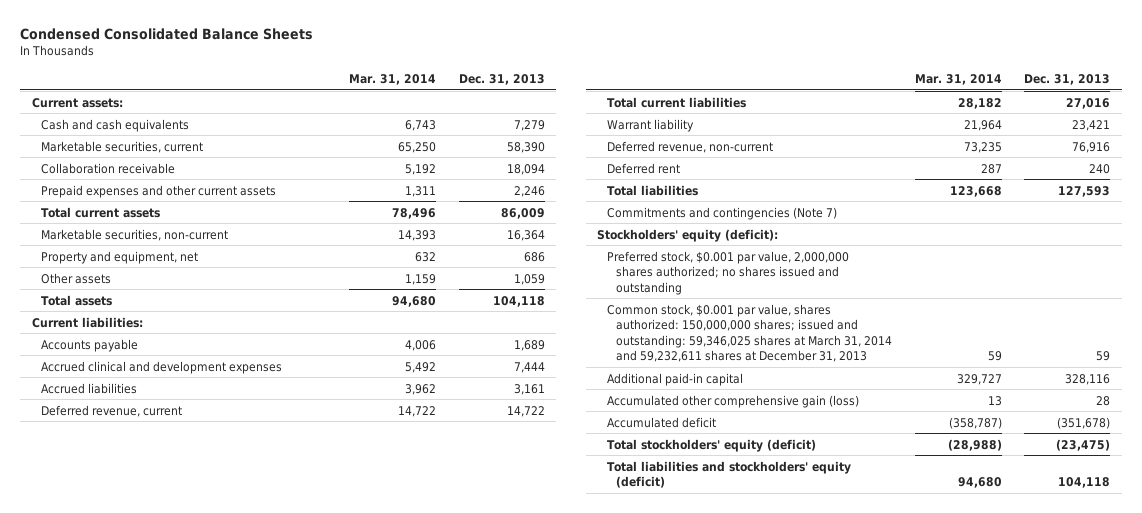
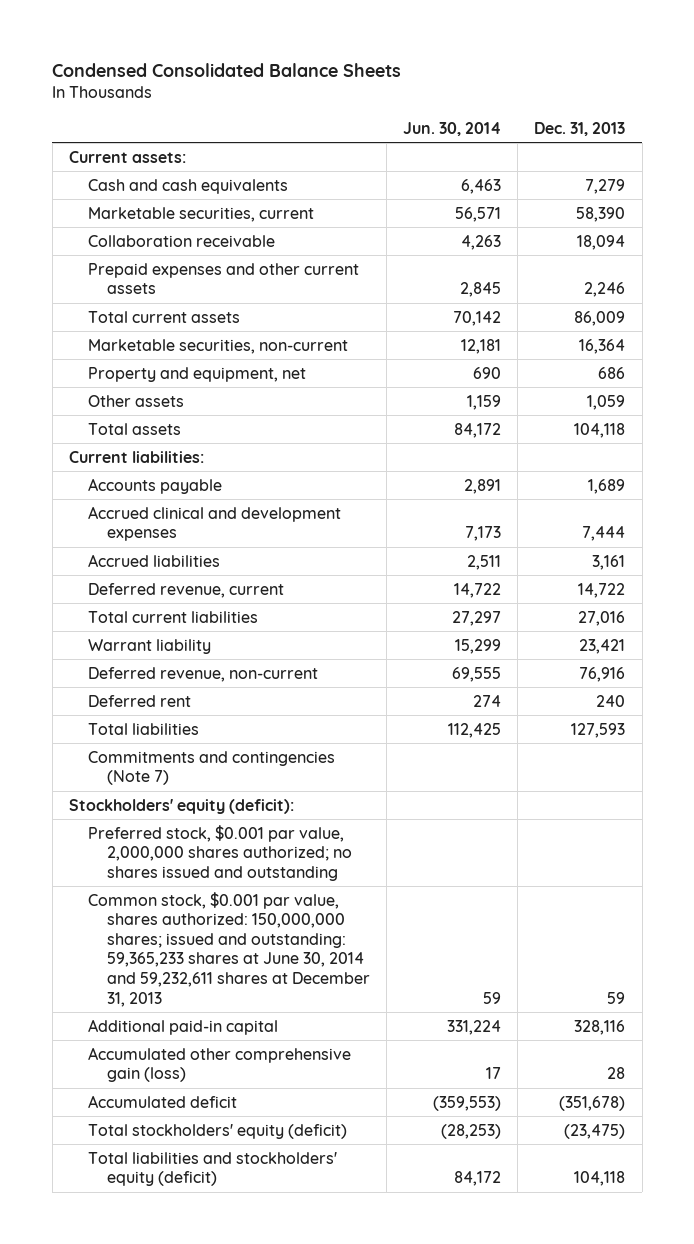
[349,73,437,85] Mar. 31, 2014 -> none
none -> [403,121,502,136] Jun. 30, 2014
[606,303,893,363] Common stock, $0.001 par value, shares authorized: 150,000,000 shares; issued and outstanding: 59,346,025 shares at March 31, 2014 and 59,232,611 shares at December 31, 2013 -> [87,891,370,1007] Common stock, $0.001 par value, shares authorized: 150,000,000 shares; issued and outstanding: 59,365,233 shares at June 30, 2014 and 59,232,611 shares at December 31, 2013

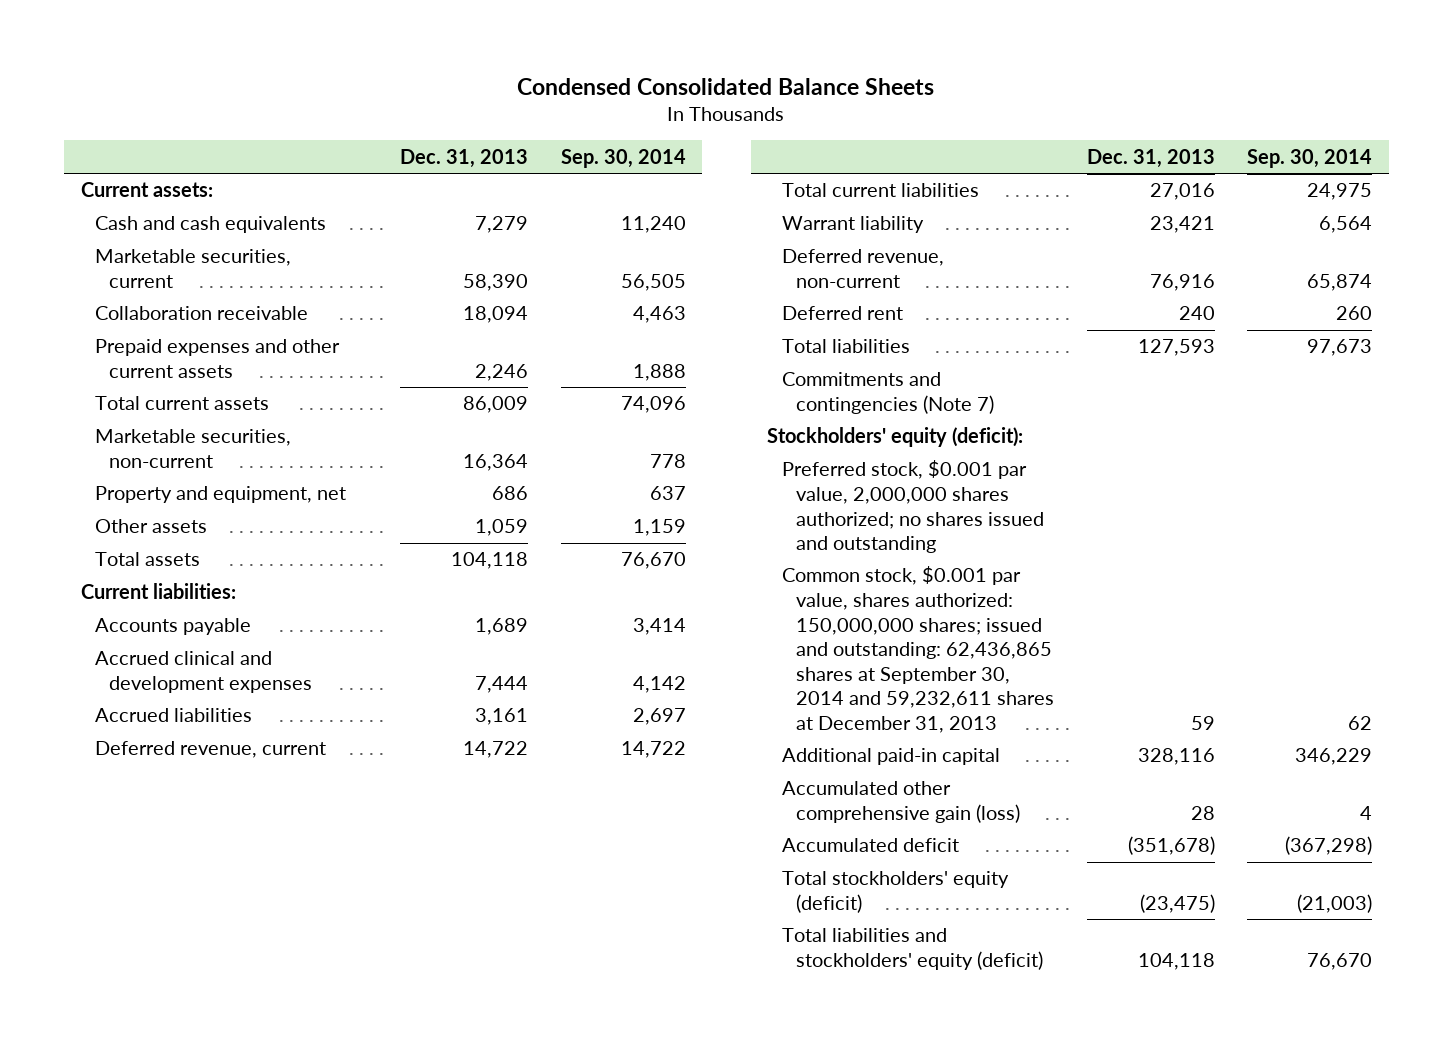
[403,121,502,136] Jun. 30, 2014 -> none
none -> [560,148,686,168] Sep. 30, 2014
[87,891,370,1007] Common stock, $0.001 par value, shares authorized: 150,000,000 shares; issued and outstanding: 59,365,233 shares at June 30, 2014 and 59,232,611 shares at December 31, 2013 -> [781,566,1054,734] Common stock, $0.001 par value, shares authorized: 150,000,000 shares; issued and outstanding: 62,436,865 shares at September 30, 2014 and 59,232,611 shares at December 31, 2013

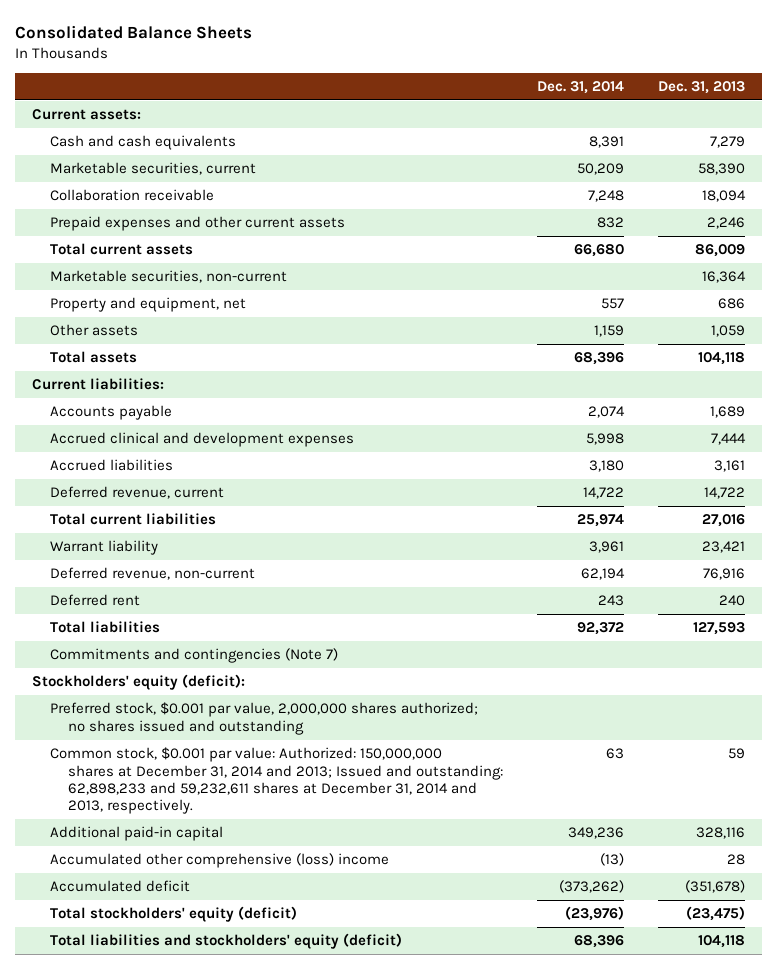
[517,77,935,95] Condensed Consolidated Balance Sheets -> [14,24,252,39] Consolidated Balance Sheets
[560,148,686,168] Sep. 30, 2014 -> none
none -> [536,80,624,94] Dec. 31, 2014
[781,566,1054,734] Common stock, $0.001 par value, shares authorized: 150,000,000 shares; issued and outstanding: 62,436,865 shares at September 30, 2014 and 59,232,611 shares at December 31, 2013 -> [49,747,503,815] Common stock, $0.001 par value: Authorized: 150,000,000 shares at December 31, 2014 and 2013; Issued and outstanding: 62,898,233 and 59,232,611 shares at December 31, 2014 and 2013, respectively.
[781,781,1020,823] Accumulated other comprehensive gain (loss) -> [49,853,389,869] Accumulated other comprehensive (loss) income

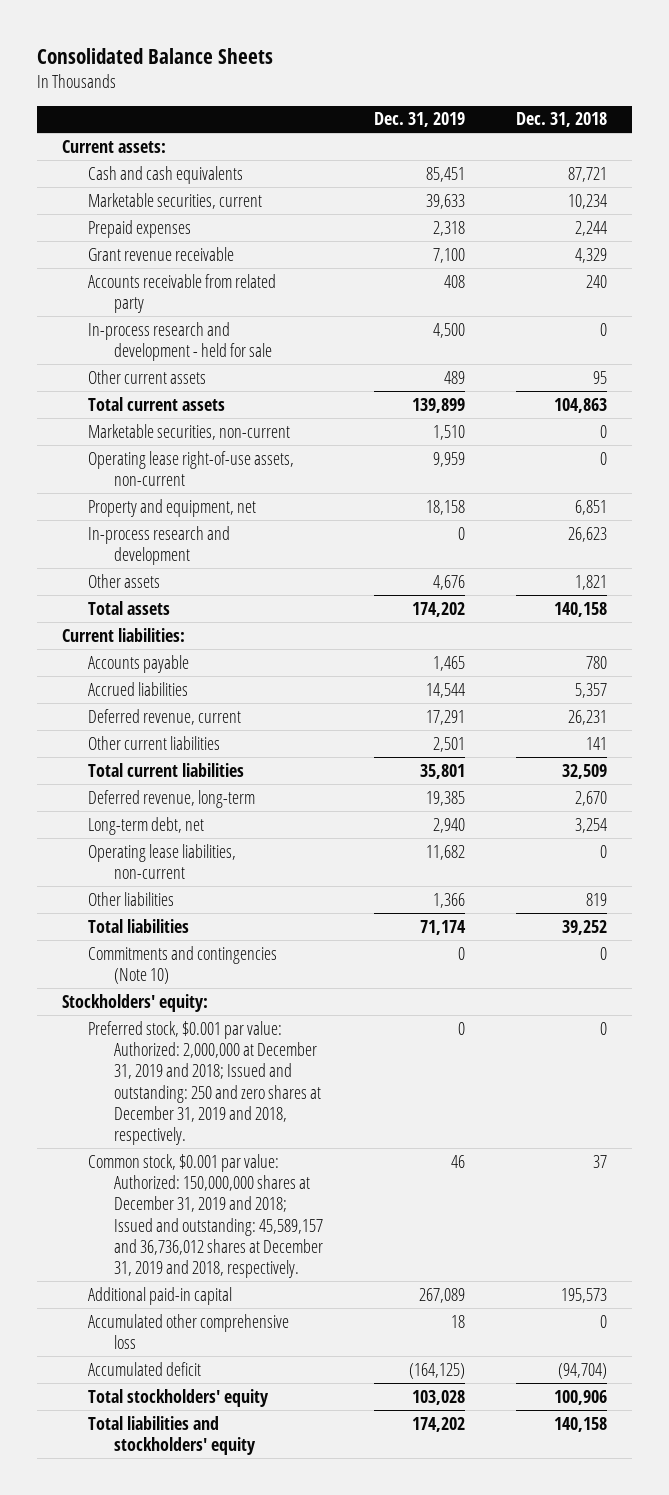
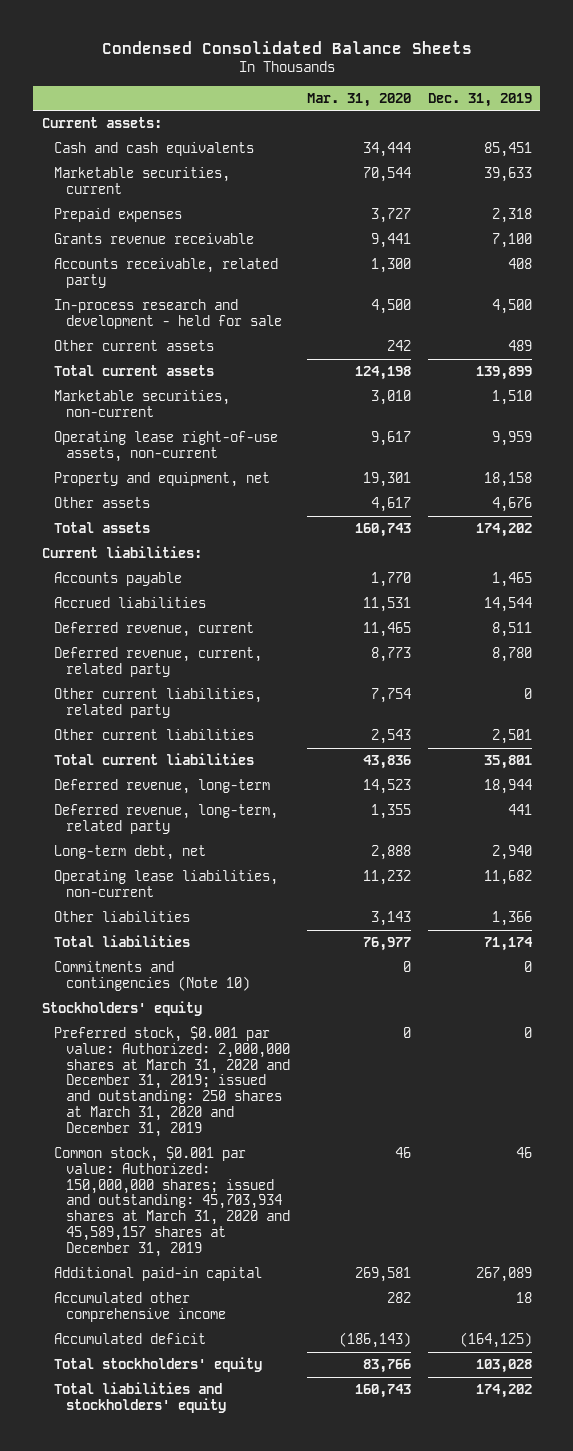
[36,48,273,65] Consolidated Balance Sheets -> [101,41,472,55] Condensed Consolidated Balance Sheets
[515,112,607,128] Dec. 31, 2018 -> none
none -> [307,92,412,107] Mar. 31, 2020
[88,246,235,261] Grant revenue receivable -> [54,233,255,245] Grants revenue receivable
[88,273,277,313] Accounts receivable from related party -> [54,258,279,288] Accounts receivable, related party
[88,525,231,565] In-process research and development -> none
[425,709,465,725] 17,291 -> [491,622,532,638] 8,511
none -> [54,647,263,677] Deferred revenue, current, related party
none -> [54,688,263,718] Other current liabilities, related party
[425,790,465,806] 19,385 -> [483,779,532,795] 18,944
none -> [54,804,279,834] Deferred revenue, long-term, related party
[62,993,209,1012] Stockholders' equity: -> [41,1001,202,1017] Stockholders' equity
[88,1020,322,1146] Preferred stock, $0.001 par value: Authorized: 2,000,000 at December 31, 2019 and 2018; Issued and outstanding: 250 and zero shares at December 31, 2019 and 2018, respectively. -> [54,1026,291,1137] Preferred stock, $0.001 par value: Authorized: 2,000,000 shares at March 31, 2020 and December 31, 2019; issued and outstanding: 250 shares at March 31, 2020 and December 31, 2019
[88,1153,324,1279] Common stock, $0.001 par value: Authorized: 150,000,000 shares at December 31, 2019 and 2018; Issued and outstanding: 45,589,157 and 36,736,012 shares at December 31, 2019 and 2018, respectively. -> [54,1146,291,1257] Common stock, $0.001 par value: Authorized: 150,000,000 shares; issued and outstanding: 45,703,934 shares at March 31, 2020 and 45,589,157 shares at December 31, 2019
[88,1313,290,1349] Accumulated other comprehensive loss -> [54,1292,227,1322] Accumulated other comprehensive income

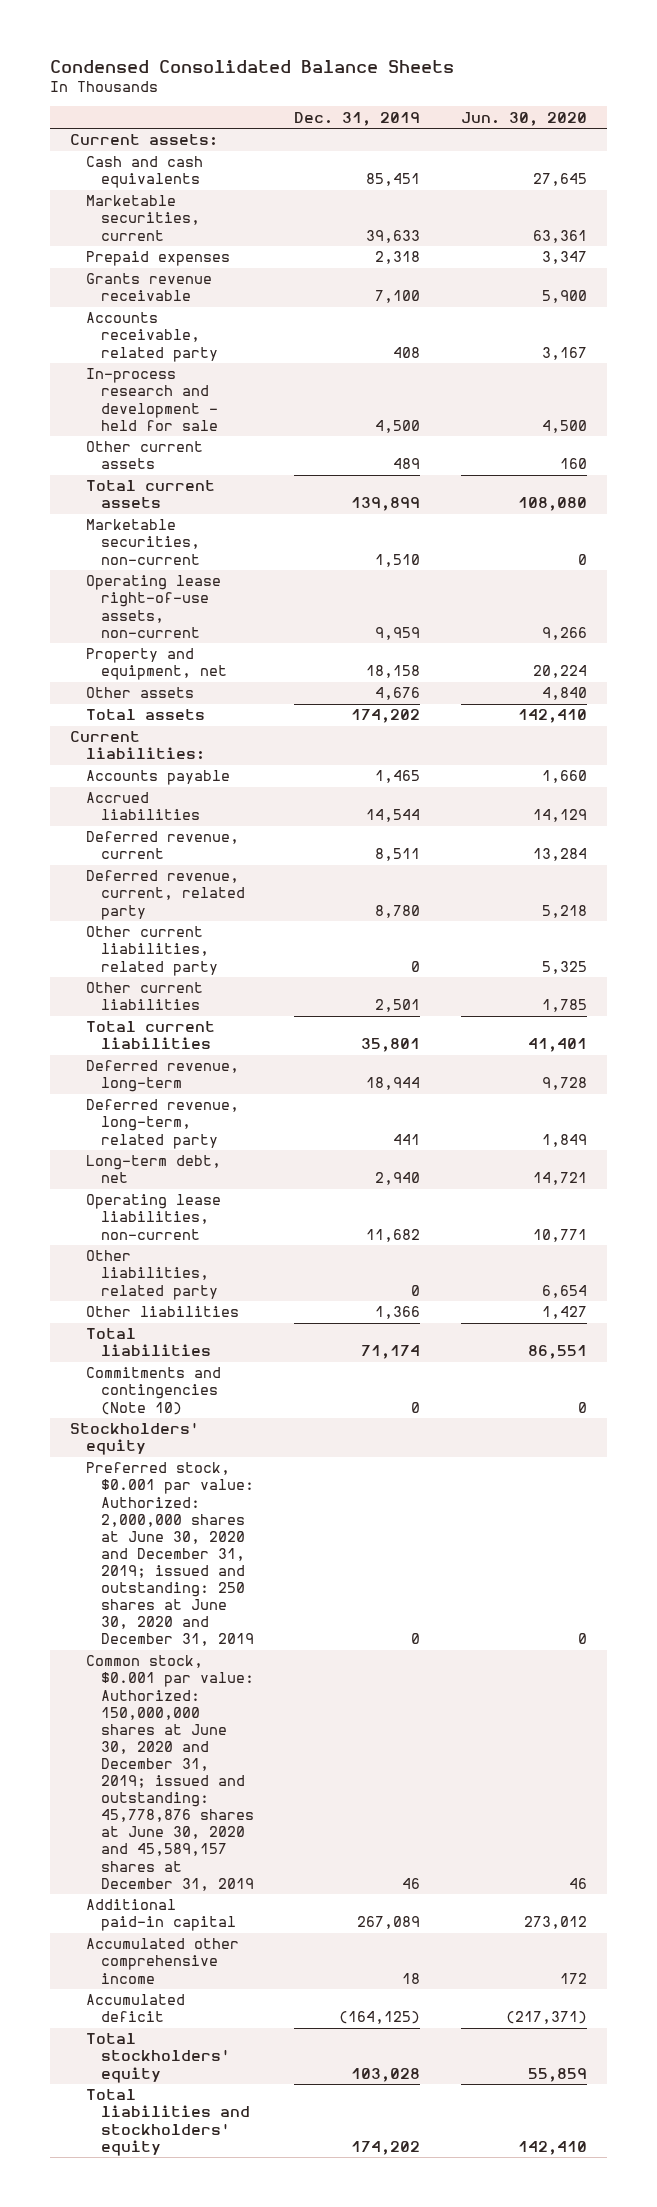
[307,92,412,107] Mar. 31, 2020 -> none
none -> [460,111,587,126] Jun. 30, 2020
none -> [85,1250,218,1300] Other liabilities, related party
[54,1026,291,1137] Preferred stock, $0.001 par value: Authorized: 2,000,000 shares at March 31, 2020 and December 31, 2019; issued and outstanding: 250 shares at March 31, 2020 and December 31, 2019 -> [85,1462,254,1647] Preferred stock, $0.001 par value: Authorized: 2,000,000 shares at June 30, 2020 and December 31, 2019; issued and outstanding: 250 shares at June 30, 2020 and December 31, 2019
[54,1146,291,1257] Common stock, $0.001 par value: Authorized: 150,000,000 shares; issued and outstanding: 45,703,934 shares at March 31, 2020 and 45,589,157 shares at December 31, 2019 -> [85,1655,254,1891] Common stock, $0.001 par value: Authorized: 150,000,000 shares at June 30, 2020 and December 31, 2019; issued and outstanding: 45,778,876 shares at June 30, 2020 and 45,589,157 shares at December 31, 2019

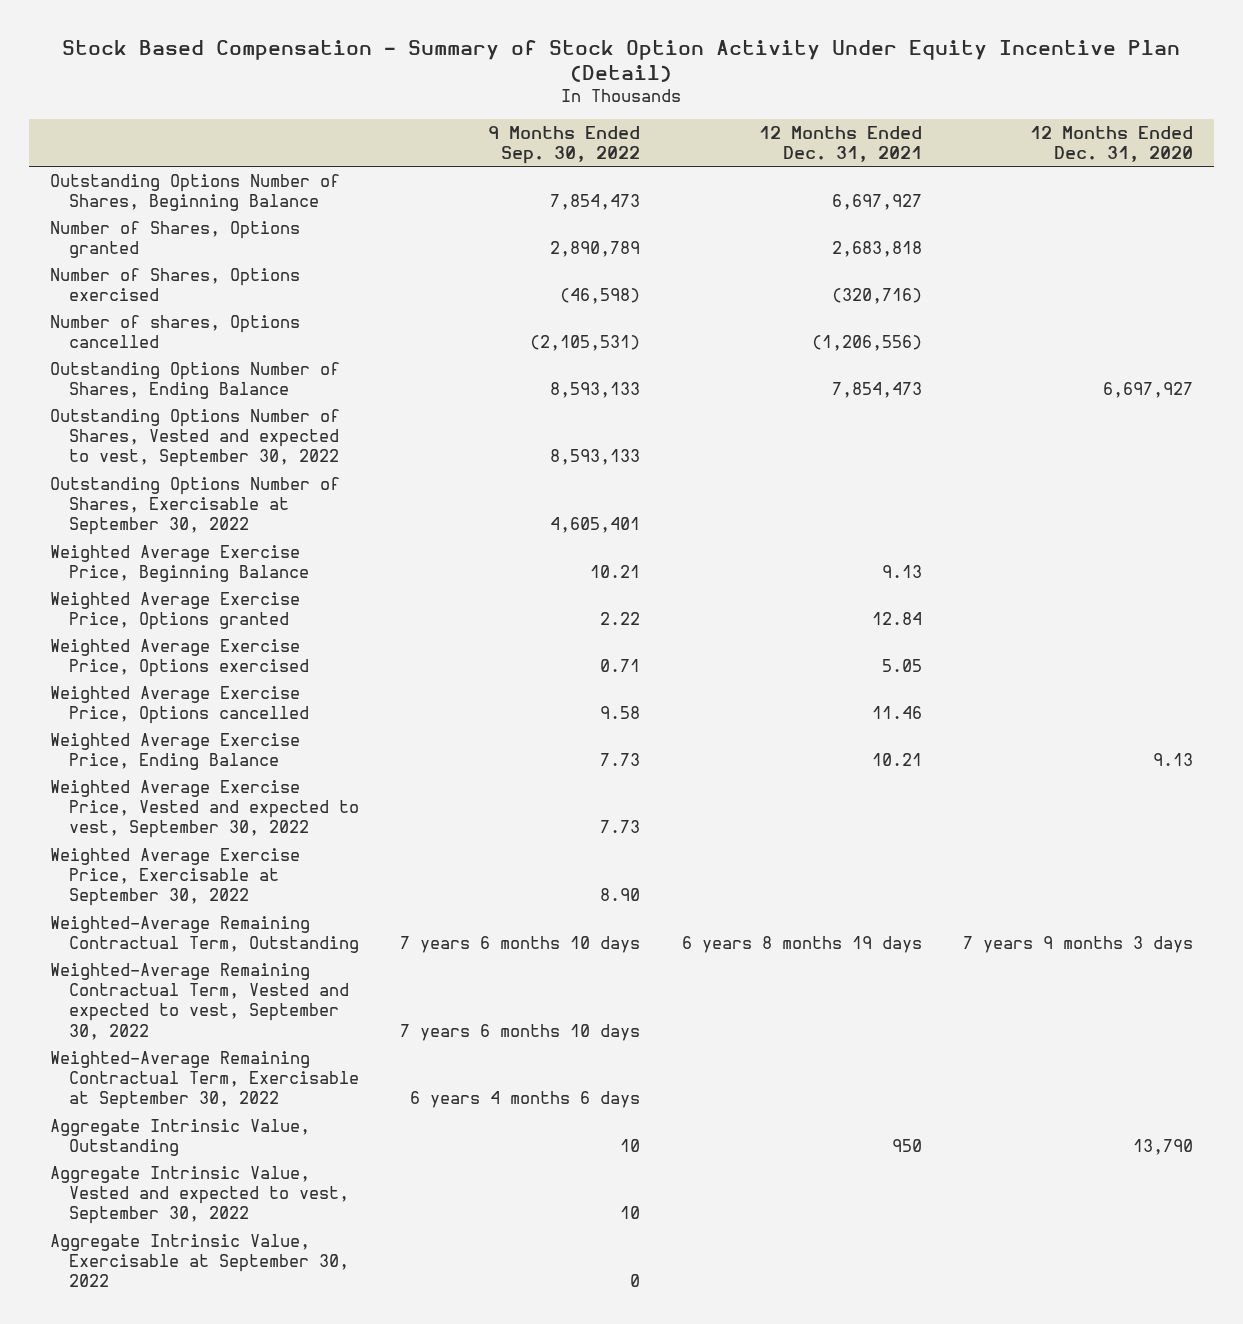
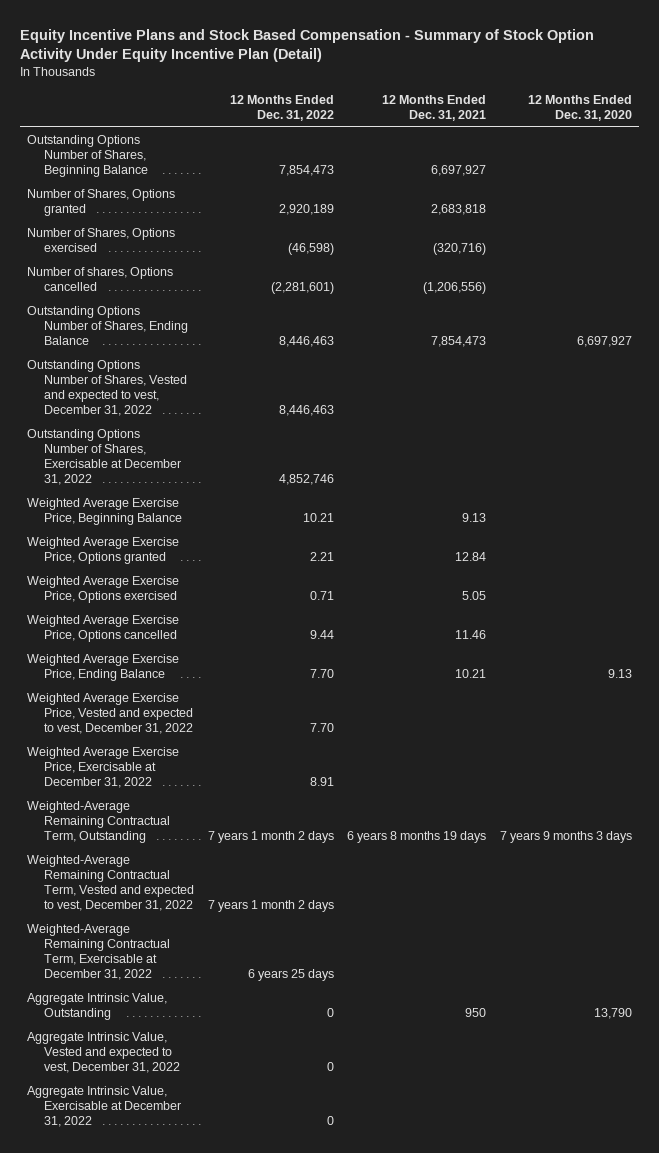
[62,39,1181,83] Stock Based Compensation - Summary of Stock Option Activity Under Equity Incentive Plan (Detail) -> [20,28,595,62] Equity Incentive Plans and Stock Based Compensation - Summary of Stock Option Activity Under Equity Incentive Plan (Detail)
[488,125,641,164] 9 Months Ended Sep. 30, 2022 -> none
none -> [229,95,334,122] 12 Months Ended Dec. 31, 2022
[49,408,340,468] Outstanding Options Number of Shares, Vested and expected to vest, September 30, 2022 -> [27,360,187,416] Outstanding Options Number of Shares, Vested and expected to vest, December 31, 2022
[49,476,340,536] Outstanding Options Number of Shares, Exercisable at September 30, 2022 -> [27,429,181,485] Outstanding Options Number of Shares, Exercisable at December 31, 2022
[49,779,359,839] Weighted Average Exercise Price, Vested and expected to vest, September 30, 2022 -> [27,693,193,735] Weighted Average Exercise Price, Vested and expected to vest, December 31, 2022
[49,847,300,907] Weighted Average Exercise Price, Exercisable at September 30, 2022 -> [27,747,180,789] Weighted Average Exercise Price, Exercisable at December 31, 2022
[49,962,349,1040] Weighted-Average Remaining Contractual Term, Vested and expected to vest, September 30, 2022 -> [27,855,194,911] Weighted-Average Remaining Contractual Term, Vested and expected to vest, December 31, 2022
[49,1050,359,1110] Weighted-Average Remaining Contractual Term, Exercisable at September 30, 2022 -> [27,924,170,980] Weighted-Average Remaining Contractual Term, Exercisable at December 31, 2022
[49,1165,349,1225] Aggregate Intrinsic Value, Vested and expected to vest, September 30, 2022 -> [27,1032,180,1074] Aggregate Intrinsic Value, Vested and expected to vest, December 31, 2022
[49,1233,349,1288] Aggregate Intrinsic Value, Exercisable at September 30, 2022 -> [27,1086,181,1128] Aggregate Intrinsic Value, Exercisable at December 31, 2022

